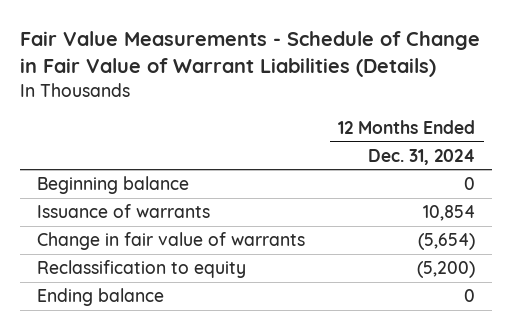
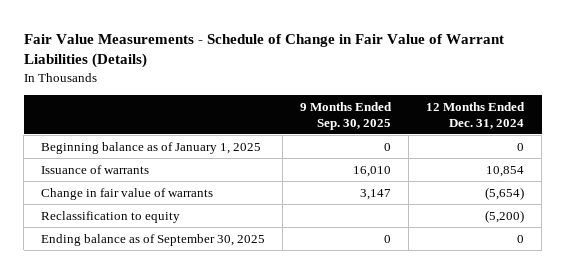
none -> [300,101,393,130] 9 Months Ended Sep. 30, 2025
[36,175,189,194] Beginning balance -> [41,141,262,154] Beginning balance as of January 1, 2025
[36,287,164,306] Ending balance -> [41,233,266,246] Ending balance as of September 30, 2025

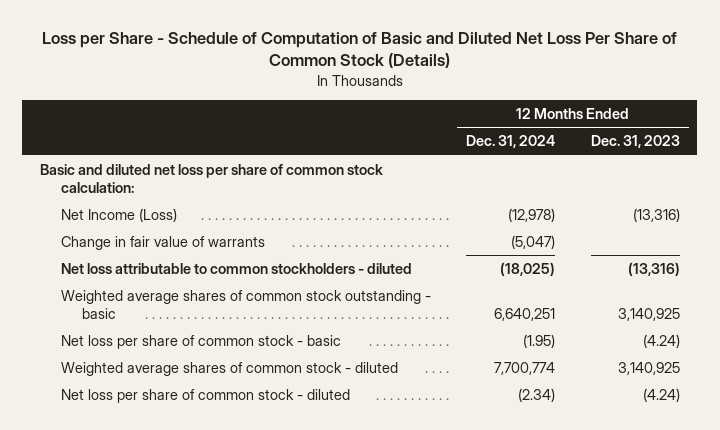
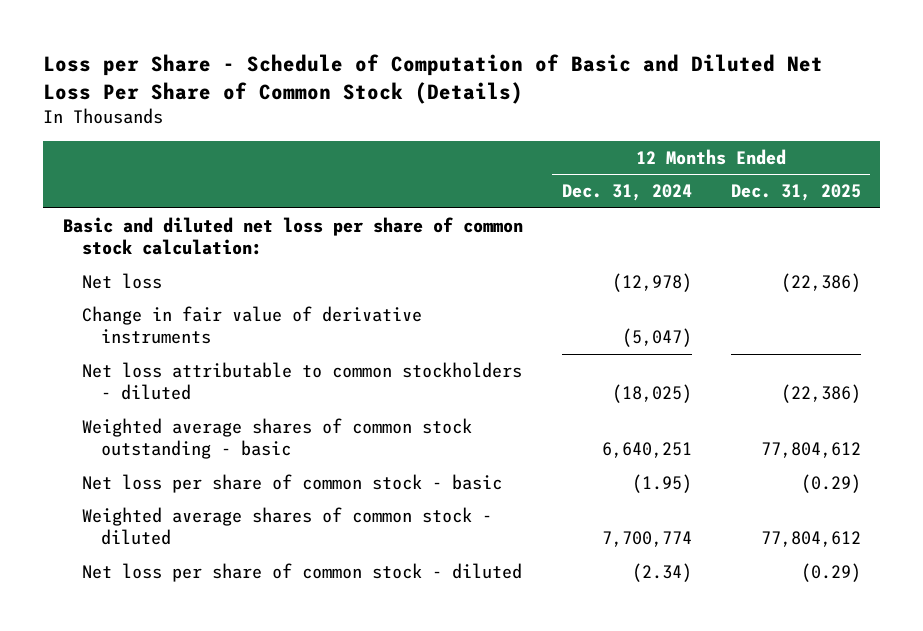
[590,135,680,149] Dec. 31, 2023 -> none
none -> [730,184,861,202] Dec. 31, 2025
[60,207,177,222] Net Income (Loss) -> [81,272,162,289] Net loss
[60,235,265,250] Change in fair value of warrants -> [81,305,422,345] Change in fair value of derivative instruments

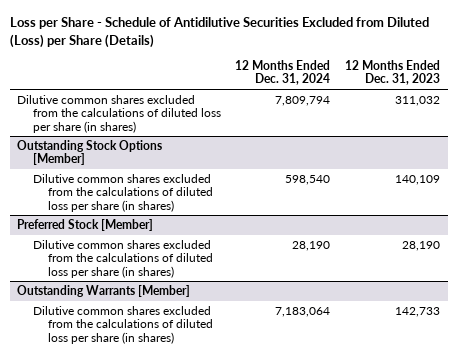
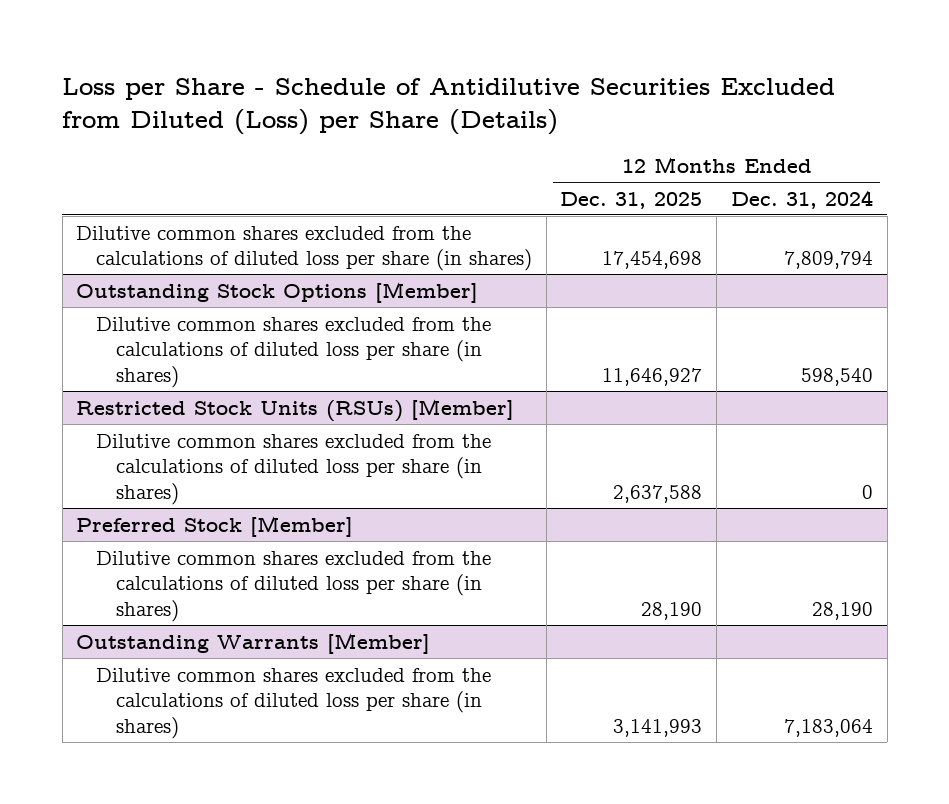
[345,59,441,86] 12 Months Ended Dec. 31, 2023 -> none
none -> [560,191,703,209] Dec. 31, 2025
none -> [76,398,515,422] Restricted Stock Units (RSUs) [Member]
none -> [96,433,492,505] Dilutive common shares excluded from the calculations of diluted loss per share (in shares)

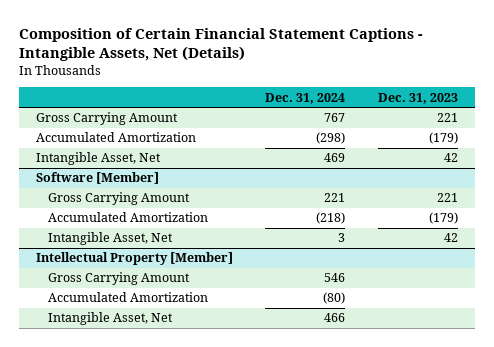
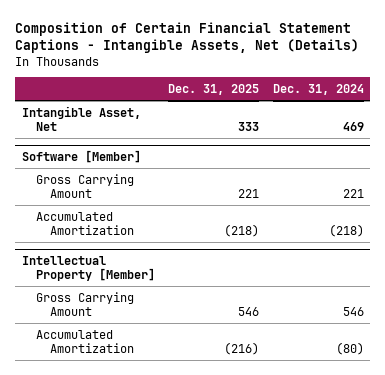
[378,92,459,104] Dec. 31, 2023 -> none
none -> [168,83,260,95] Dec. 31, 2025
[35,112,178,126] Gross Carrying Amount -> none
[35,132,196,143] Accumulated Amortization -> none
[47,232,173,246] Intangible Asset, Net -> none
[47,312,173,326] Intangible Asset, Net -> none

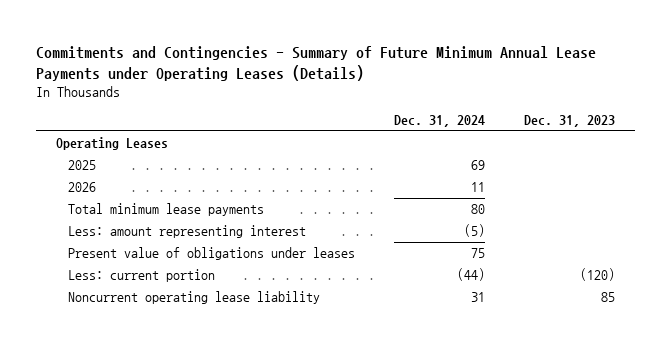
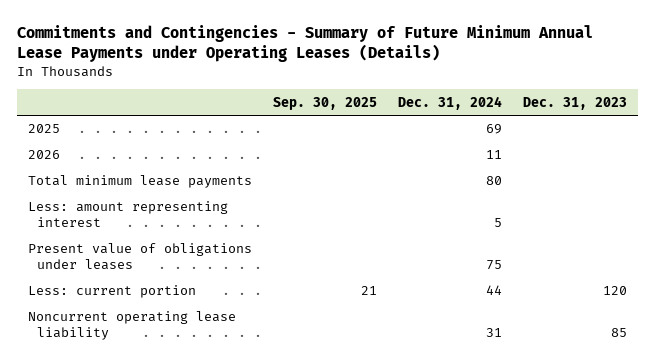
none -> [272,96,377,110] Sep. 30, 2025
[55,137,168,151] Operating Leases -> none
[464,224,486,238] (5) -> [494,218,503,228] 5
[457,268,486,282] (44) -> [486,285,503,296] 44
[580,268,616,282] (120) -> [603,286,628,296] 120

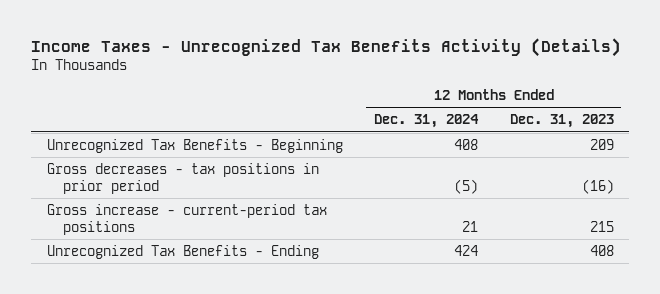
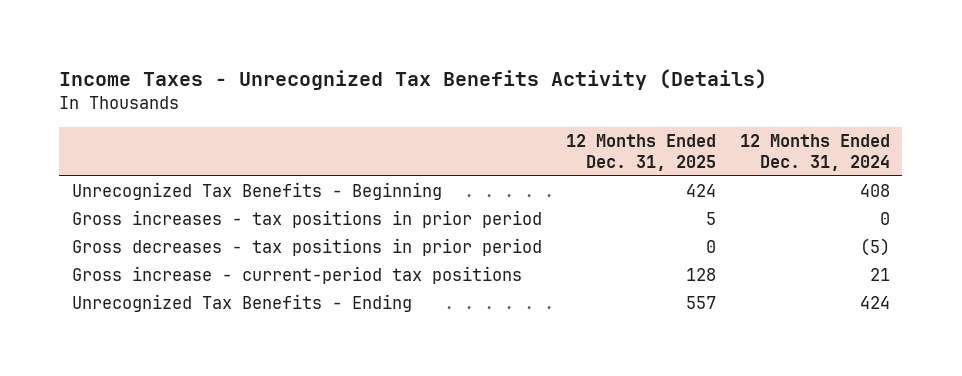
[509,114,614,129] Dec. 31, 2023 -> none
none -> [565,133,716,171] 12 Months Ended Dec. 31, 2025
none -> [71,210,542,229] Gross increases - tax positions in prior period

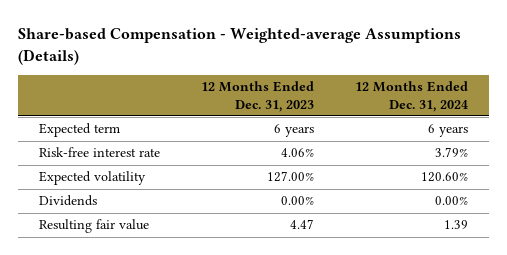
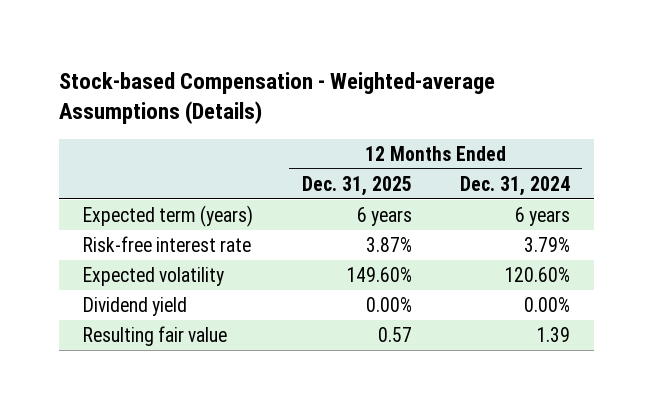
[17,28,461,65] Share-based Compensation - Weighted-average Assumptions (Details) -> [58,71,495,125] Stock-based Compensation - Weighted-average Assumptions (Details)
[200,81,314,112] 12 Months Ended Dec. 31, 2023 -> none
none -> [301,175,412,196] Dec. 31, 2025
[38,123,120,138] Expected term -> [83,204,254,227] Expected term (years)
[38,195,97,207] Dividends -> [83,296,188,316] Dividend yield

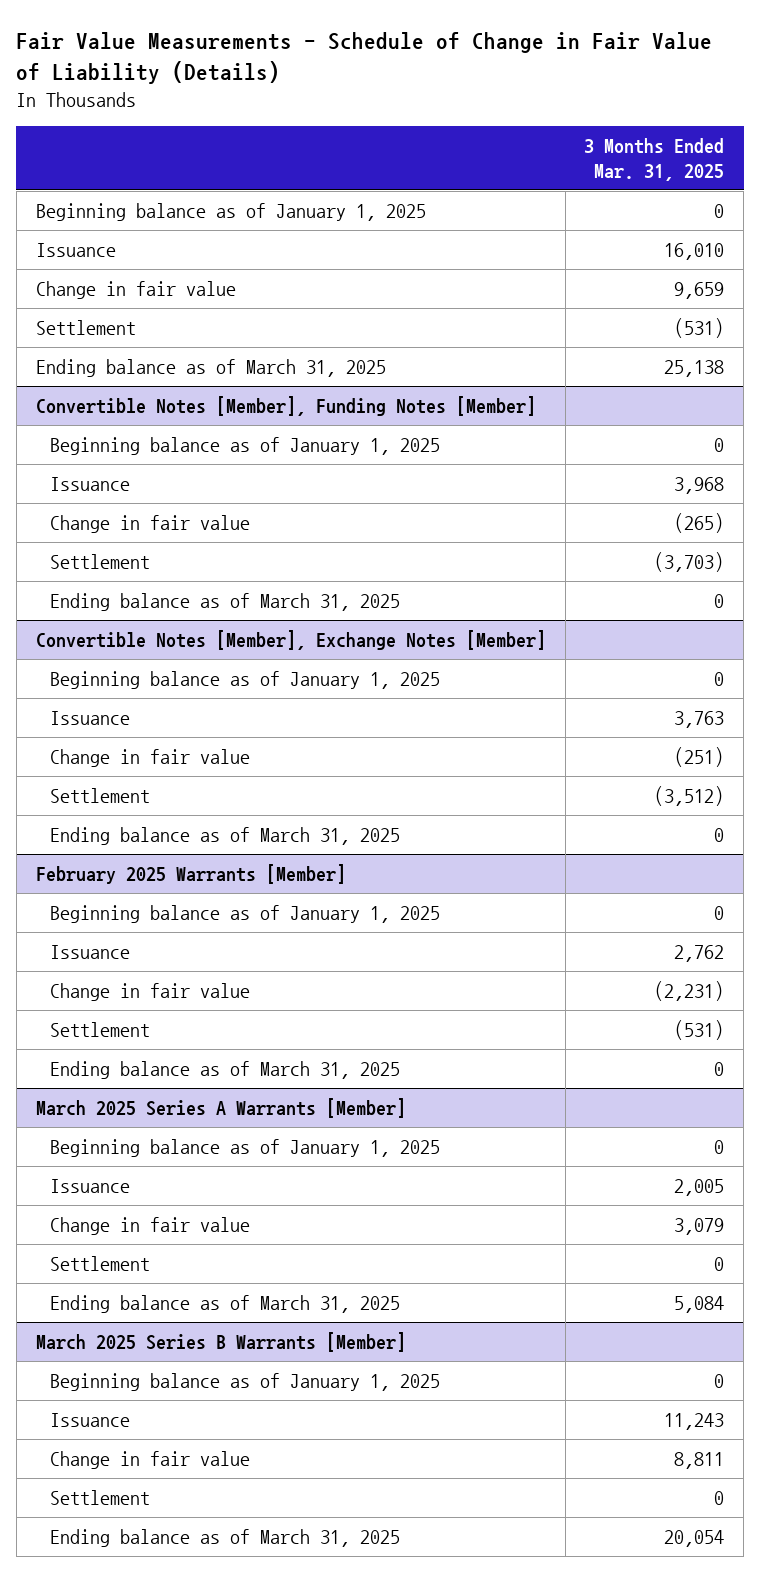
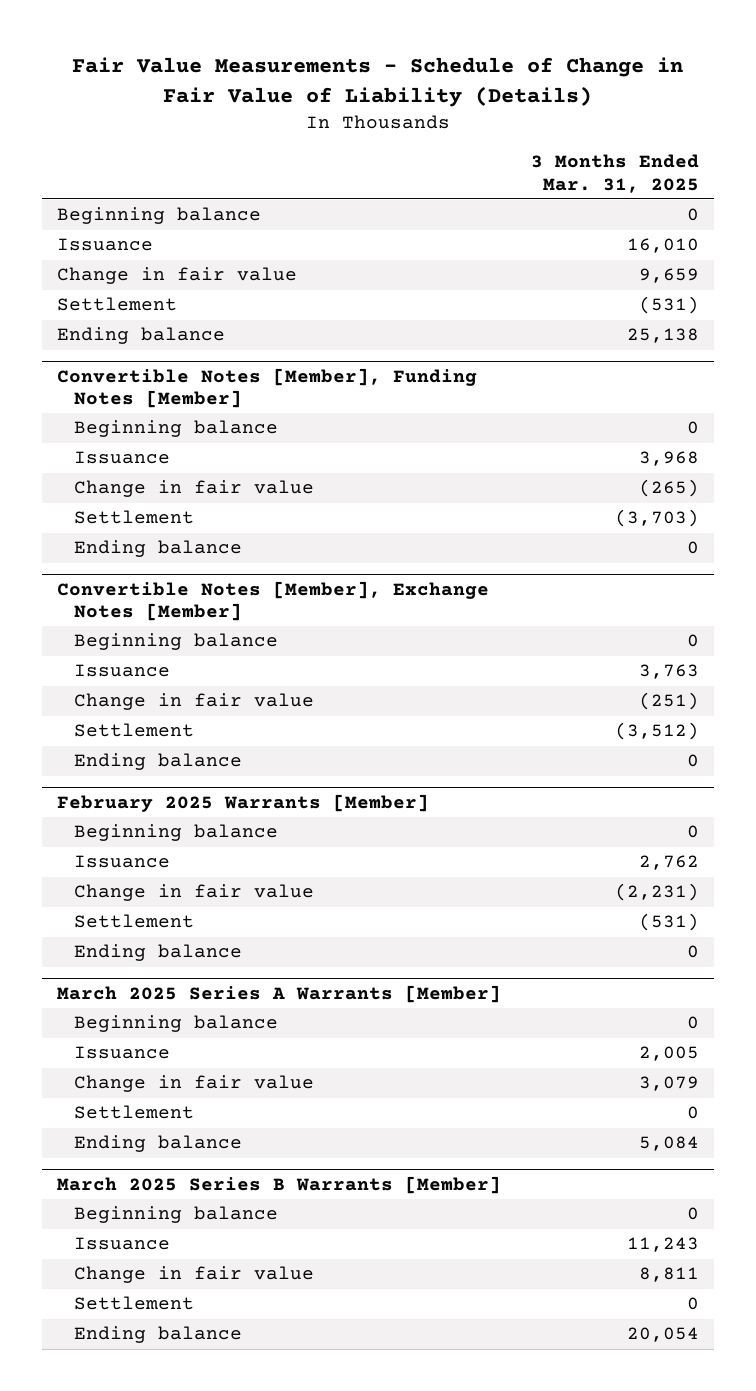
[35,202,426,221] Beginning balance as of January 1, 2025 -> [56,207,261,225] Beginning balance
[35,358,386,377] Ending balance as of March 31, 2025 -> [56,327,225,345] Ending balance
[50,436,441,455] Beginning balance as of January 1, 2025 -> [74,420,279,438] Beginning balance
[50,592,401,611] Ending balance as of March 31, 2025 -> [74,540,243,558] Ending balance
[50,670,441,689] Beginning balance as of January 1, 2025 -> [74,633,279,651] Beginning balance
[50,826,401,845] Ending balance as of March 31, 2025 -> [74,753,243,771] Ending balance
[50,904,441,923] Beginning balance as of January 1, 2025 -> [74,824,279,842] Beginning balance
[50,1060,401,1079] Ending balance as of March 31, 2025 -> [74,944,243,962] Ending balance
[50,1138,441,1157] Beginning balance as of January 1, 2025 -> [74,1015,279,1033] Beginning balance
[50,1294,401,1313] Ending balance as of March 31, 2025 -> [74,1135,243,1153] Ending balance
[50,1372,441,1391] Beginning balance as of January 1, 2025 -> [74,1206,279,1224] Beginning balance
[50,1528,401,1547] Ending balance as of March 31, 2025 -> [74,1326,243,1344] Ending balance

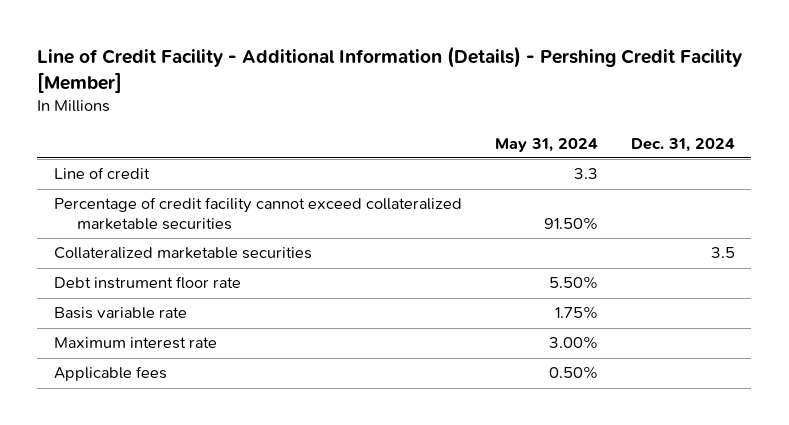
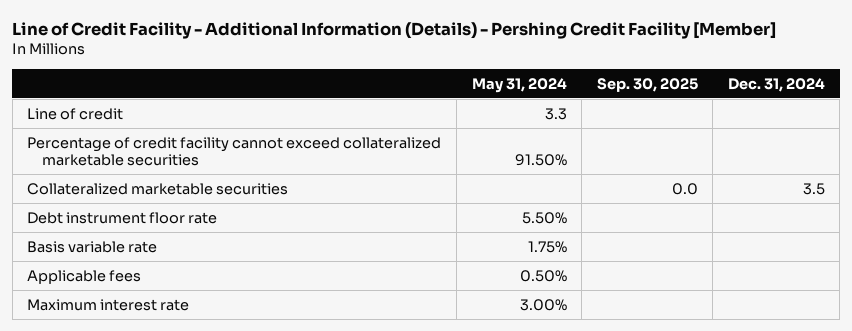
none -> [596,77,698,92] Sep. 30, 2025
[53,337,217,350] Maximum interest rate -> [27,298,190,311] Maximum interest rate

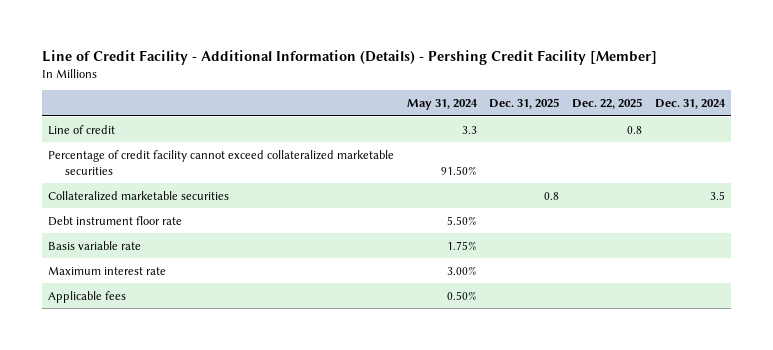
[596,77,698,92] Sep. 30, 2025 -> none
none -> [489,98,560,110] Dec. 31, 2025
none -> [572,98,643,110] Dec. 22, 2025
[27,269,142,284] Applicable fees -> [47,290,126,303] Applicable fees

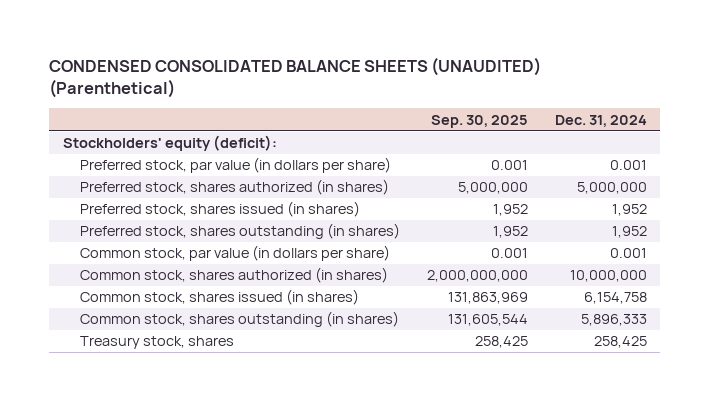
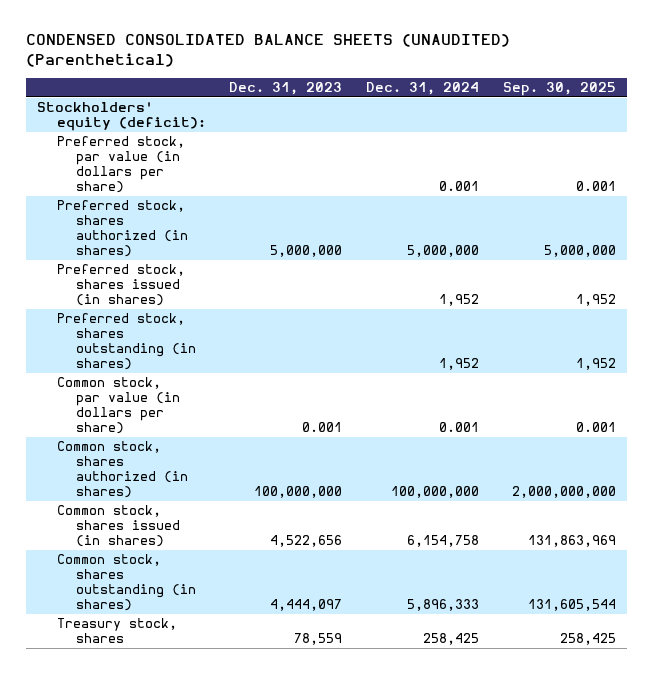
none -> [229,82,343,96] Dec. 31, 2023
[569,270,647,283] 10,000,000 -> [390,485,479,498] 100,000,000

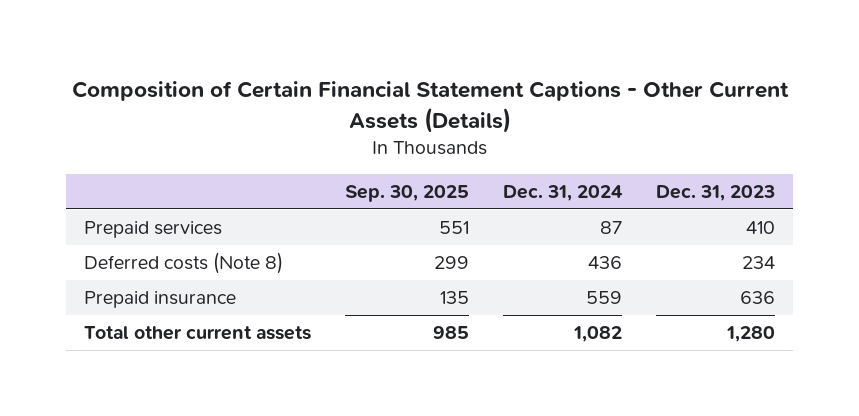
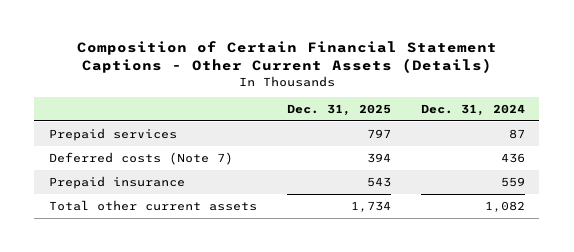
[344,185,469,203] Sep. 30, 2025 -> none
[656,185,776,202] Dec. 31, 2023 -> none
none -> [286,104,391,117] Dec. 31, 2025
[83,252,283,275] Deferred costs (Note 8) -> [48,151,233,165] Deferred costs (Note 7)

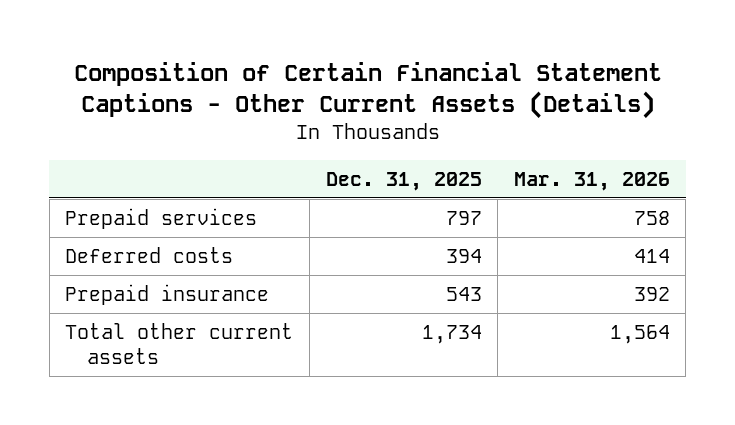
[420,104,525,117] Dec. 31, 2024 -> none
none -> [513,171,670,191] Mar. 31, 2026
[48,151,233,165] Deferred costs (Note 7) -> [65,247,234,264] Deferred costs

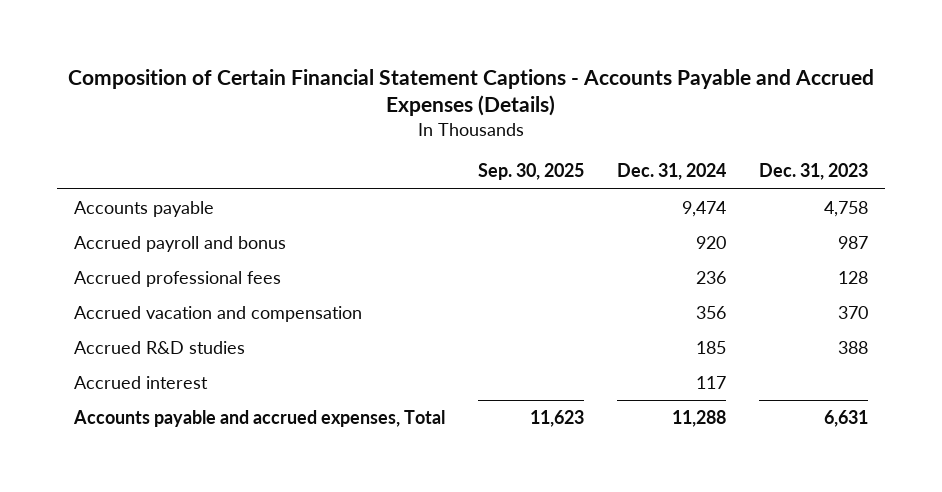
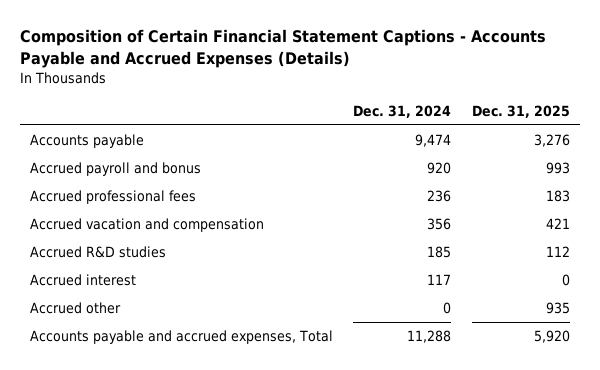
[478,163,585,181] Sep. 30, 2025 -> none
[759,163,869,181] Dec. 31, 2023 -> none
none -> [471,104,570,118] Dec. 31, 2025
none -> [30,302,122,315] Accrued other

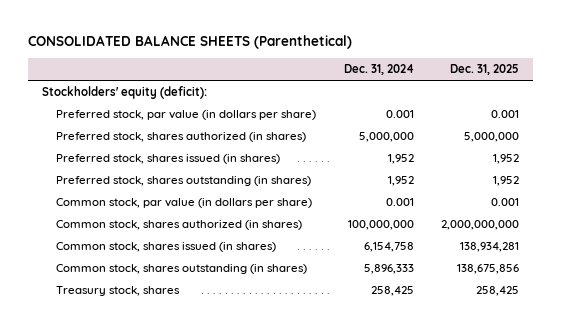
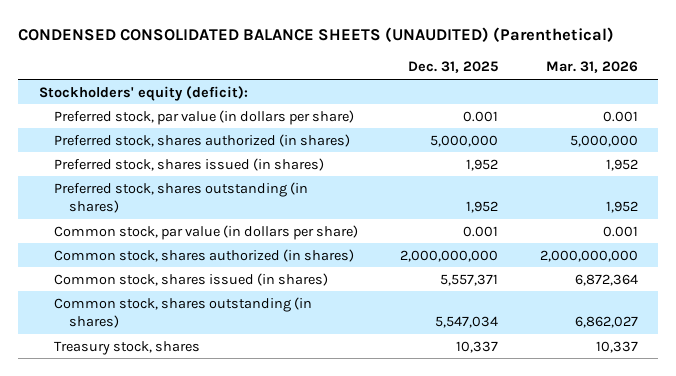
[28,35,353,50] CONSOLIDATED BALANCE SHEETS (Parenthetical) -> [17,27,614,43] CONDENSED CONSOLIDATED BALANCE SHEETS (UNAUDITED) (Parenthetical)
[343,64,414,76] Dec. 31, 2024 -> none
none -> [545,61,638,74] Mar. 31, 2026
[459,242,519,253] 138,934,281 -> [439,273,498,286] 5,557,371
[456,264,519,275] 138,675,856 -> [434,316,498,329] 5,547,034
[475,286,519,297] 258,425 -> [455,340,498,353] 10,337

